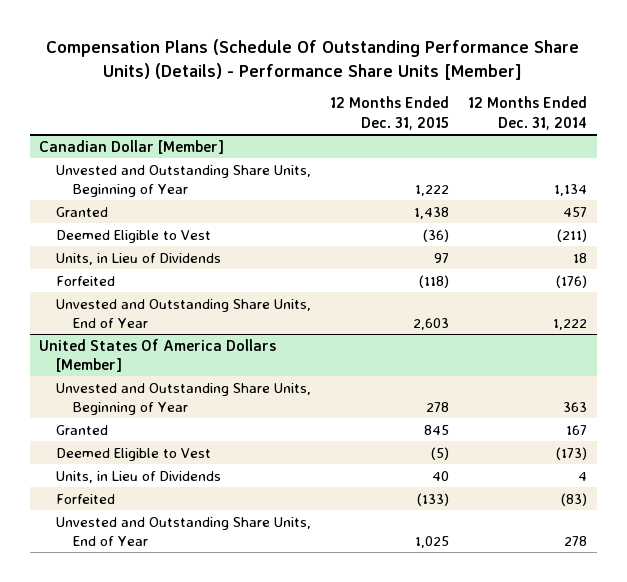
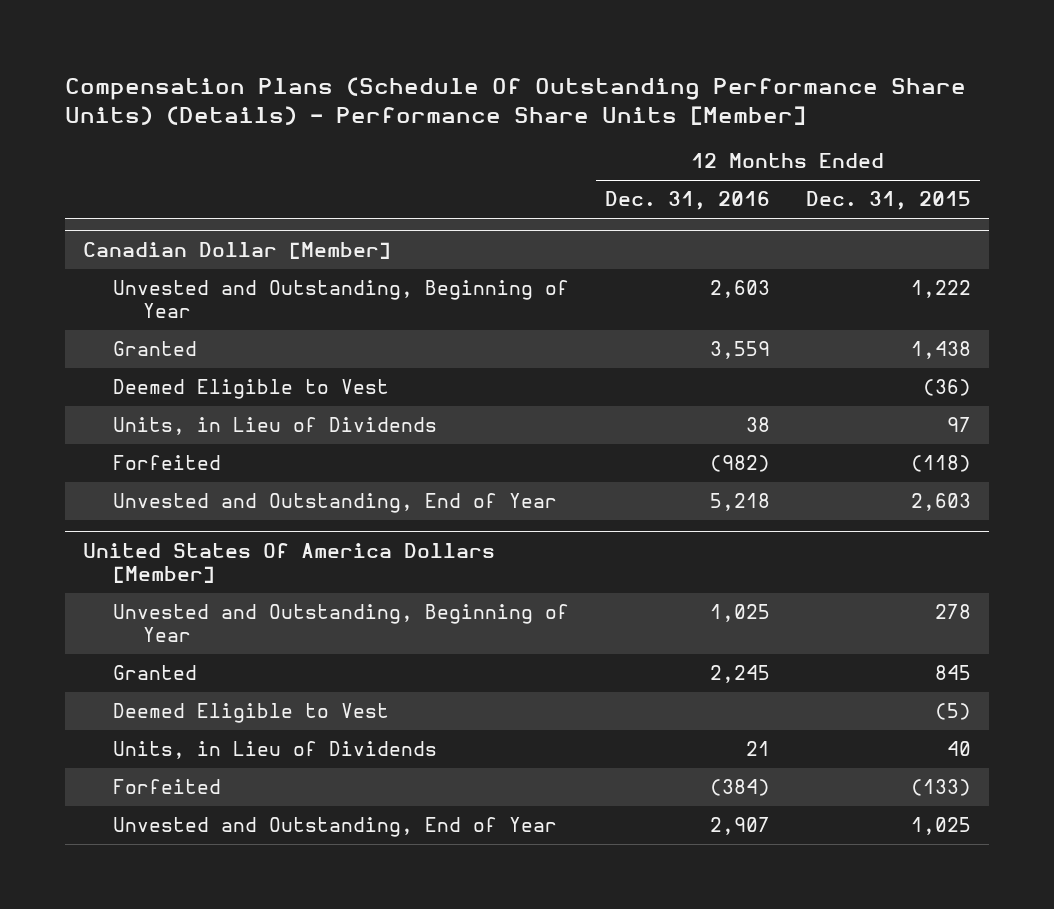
[468,96,588,130] 12 Months Ended Dec. 31, 2014 -> none
none -> [605,191,771,211] Dec. 31, 2016
[56,164,312,197] Unvested and Outstanding Share Units, Beginning of Year -> [112,280,569,319] Unvested and Outstanding, Beginning of Year
[56,298,312,328] Unvested and Outstanding Share Units, End of Year -> [112,493,557,514] Unvested and Outstanding, End of Year
[56,382,312,415] Unvested and Outstanding Share Units, Beginning of Year -> [112,604,569,643] Unvested and Outstanding, Beginning of Year
[56,516,312,546] Unvested and Outstanding Share Units, End of Year -> [112,817,557,838] Unvested and Outstanding, End of Year

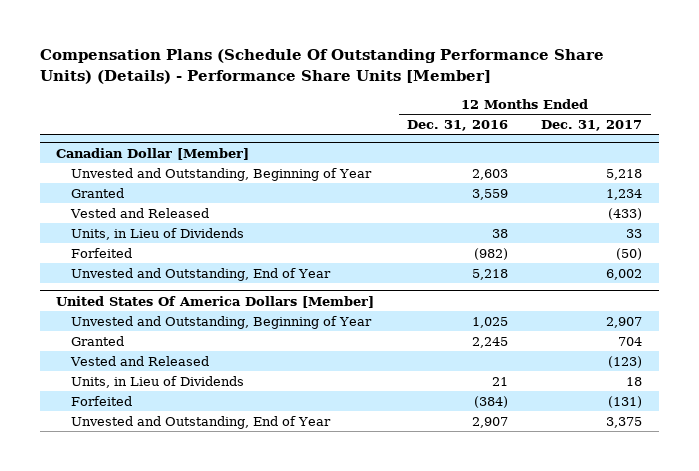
[806,191,972,211] Dec. 31, 2015 -> none
none -> [541,119,643,131] Dec. 31, 2017
[112,379,389,400] Deemed Eligible to Vest -> [69,207,209,218] Vested and Released
[112,703,389,724] Deemed Eligible to Vest -> [69,355,209,366] Vested and Released

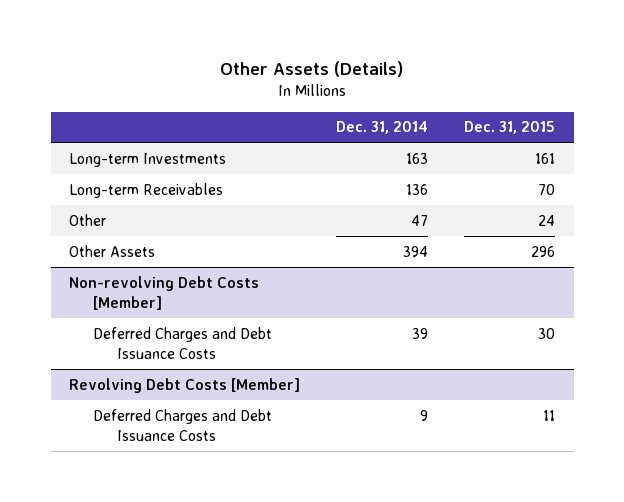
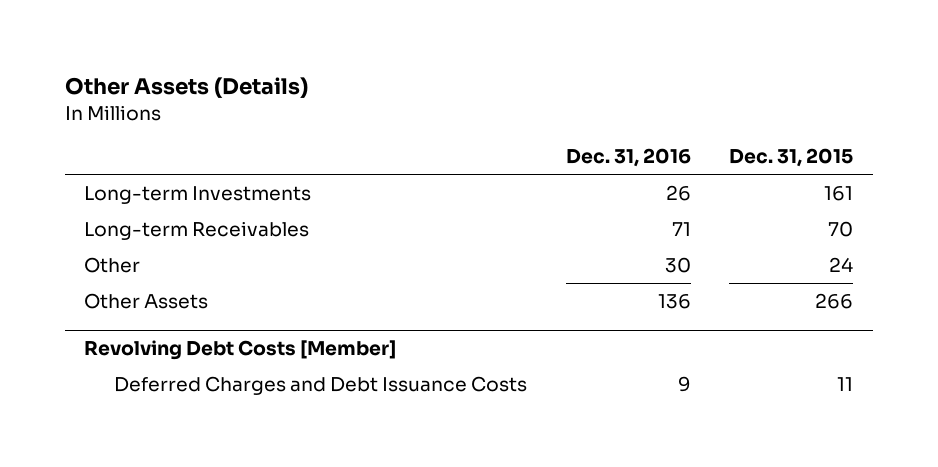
[336,121,429,135] Dec. 31, 2014 -> none
none -> [565,148,691,168] Dec. 31, 2016
[68,275,259,310] Non-revolving Debt Costs [Member] -> none
[93,326,273,359] Deferred Charges and Debt Issuance Costs -> none
[531,245,556,257] 296 -> [815,292,854,309] 266

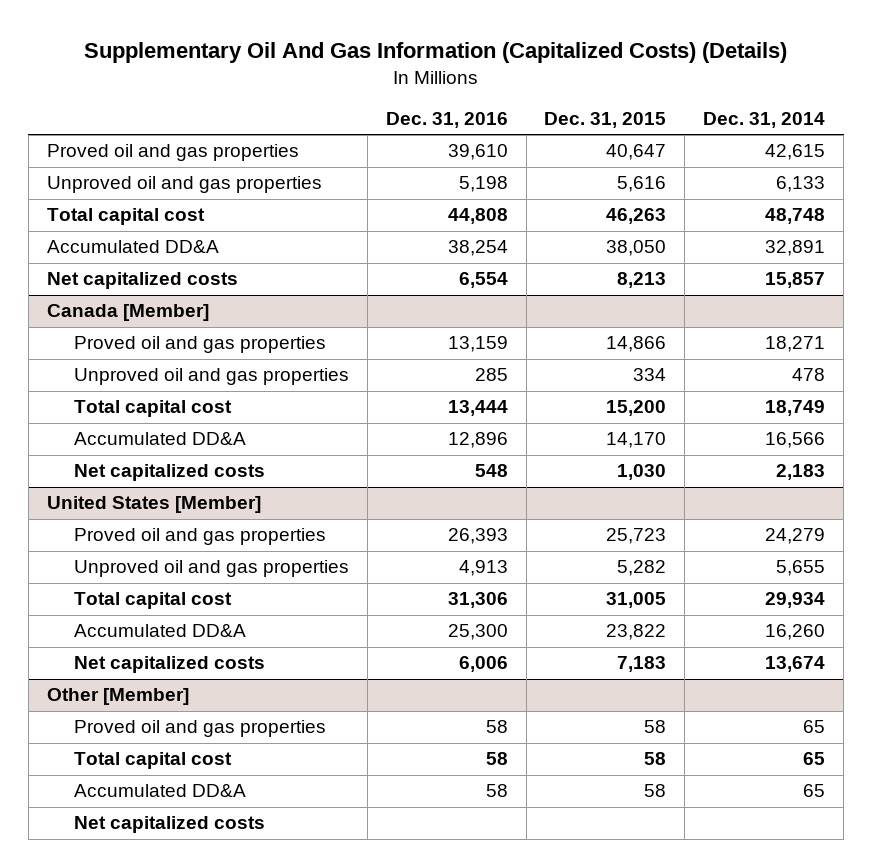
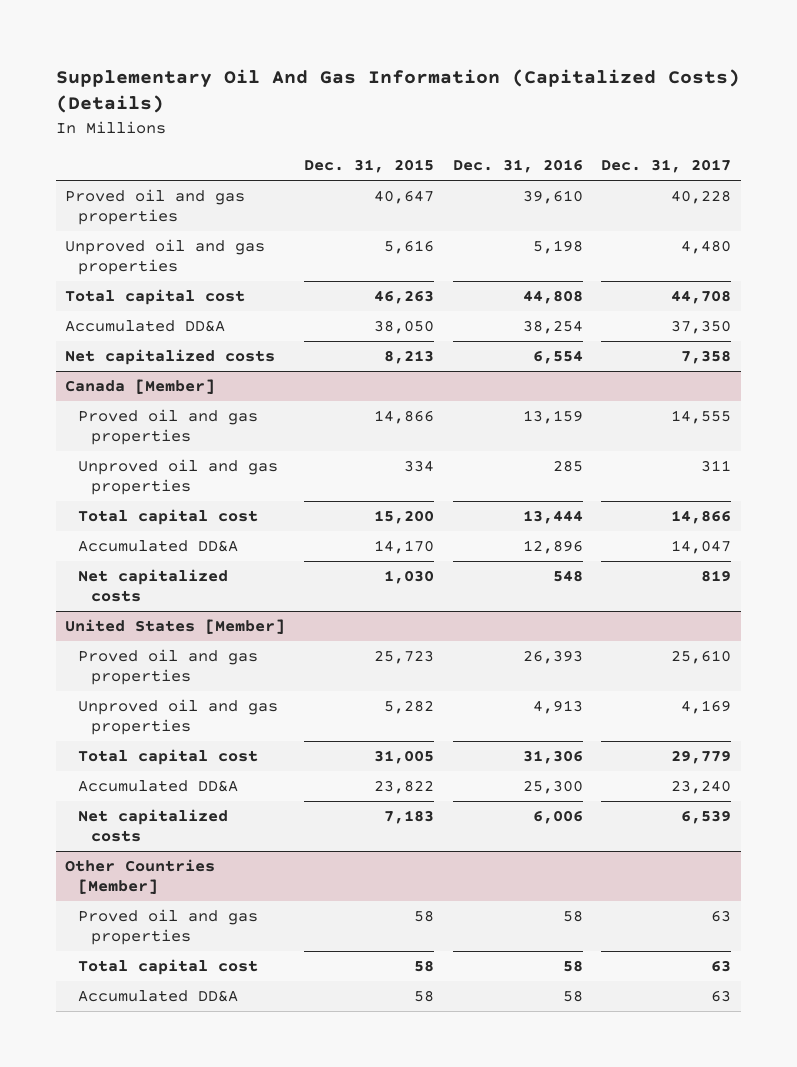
[703,112,826,129] Dec. 31, 2014 -> none
none -> [601,159,732,174] Dec. 31, 2017
[46,688,189,706] Other [Member] -> [65,859,216,895] Other Countries [Member]
[73,816,265,834] Net capitalized costs -> none

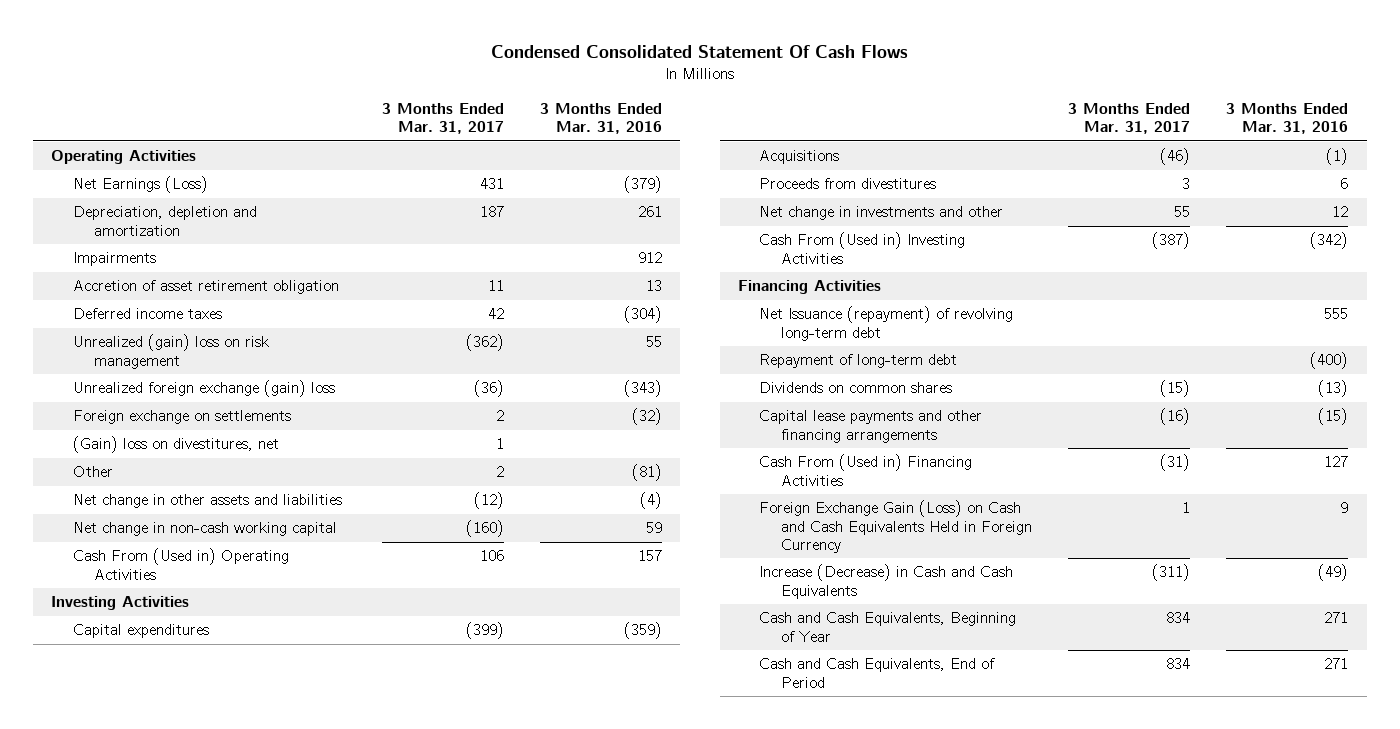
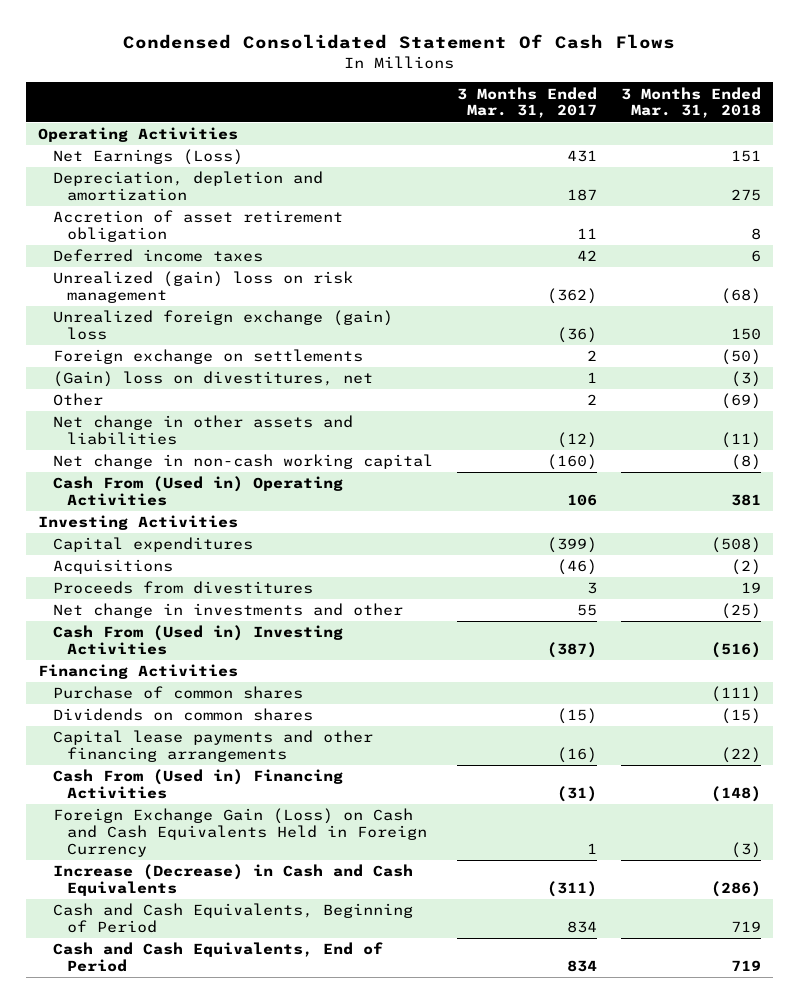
[539,103,662,135] 3 Months Ended Mar. 31, 2016 -> none
none -> [620,86,761,119] 3 Months Ended Mar. 31, 2018
[72,252,156,267] Impairments -> none
[759,306,1014,341] Net Issuance (repayment) of revolving long-term debt -> none
[759,354,958,369] Repayment of long-term debt -> none
none -> [52,686,303,700] Purchase of common shares
[759,612,1017,642] Cash and Cash Equivalents, Beginning of Year -> [52,903,413,934] Cash and Cash Equivalents, Beginning of Period

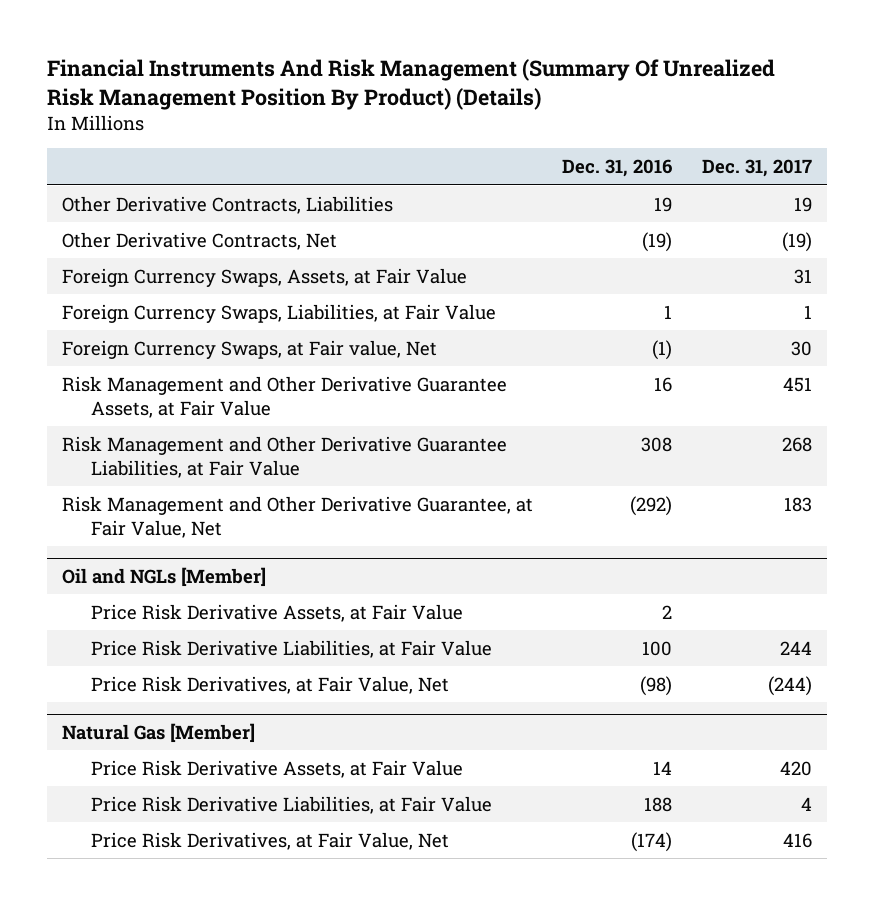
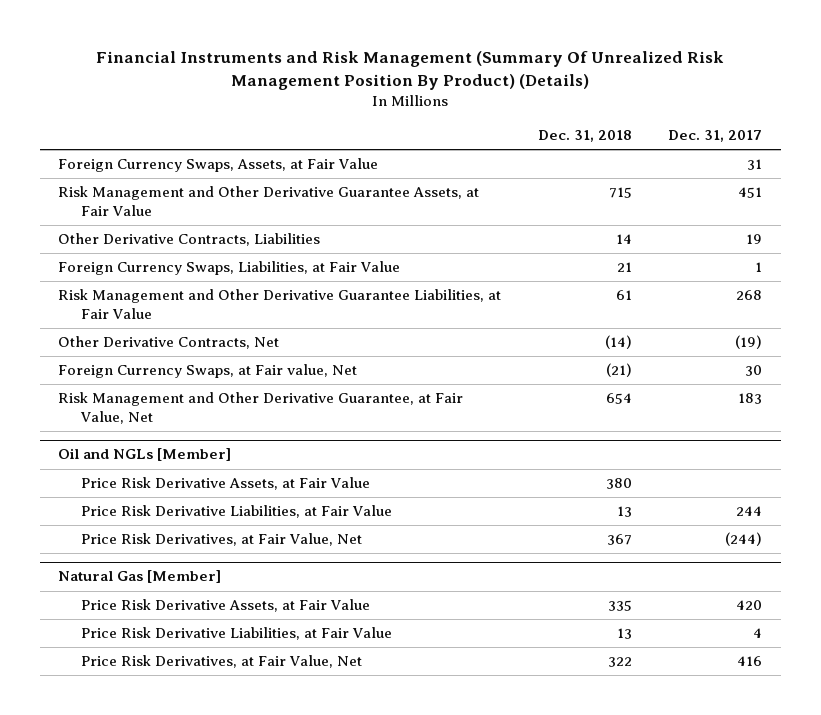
[46,58,775,110] Financial Instruments And Risk Management (Summary Of Unrealized Risk Management Position By Product) (Details) -> [96,51,725,91] Financial Instruments and Risk Management (Summary Of Unrealized Risk Management Position By Product) (Details)
[562,159,673,178] Dec. 31, 2016 -> none
none -> [537,130,632,143] Dec. 31, 2018
[61,195,393,214] Other Derivative Contracts, Liabilities -> [58,233,321,247] Other Derivative Contracts, Liabilities
[61,303,496,323] Foreign Currency Swaps, Liabilities, at Fair Value -> [58,261,401,276] Foreign Currency Swaps, Liabilities, at Fair Value
[61,231,337,250] Other Derivative Contracts, Net -> [58,336,280,350] Other Derivative Contracts, Net
[61,339,437,359] Foreign Currency Swaps, at Fair value, Net -> [58,364,358,379] Foreign Currency Swaps, at Fair value, Net

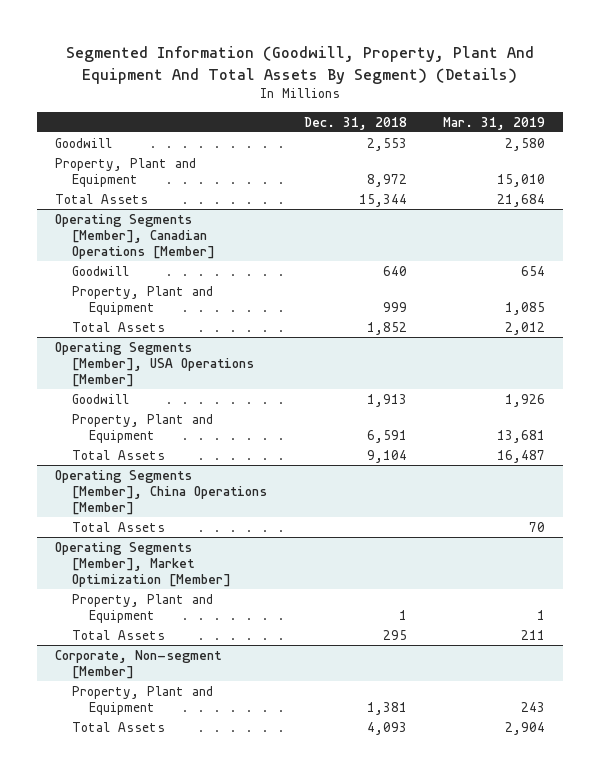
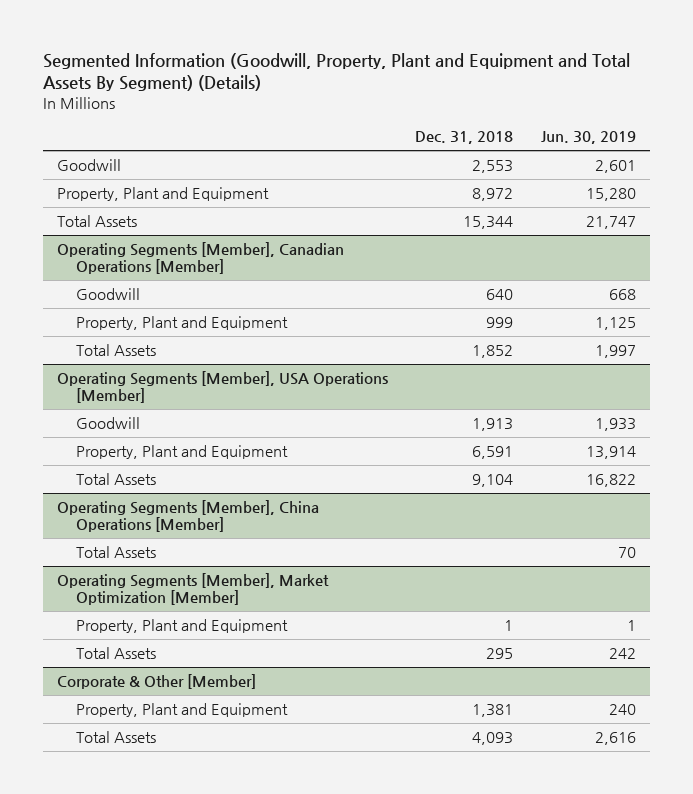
[66,46,535,84] Segmented Information (Goodwill, Property, Plant And Equipment And Total Assets By Segment) (Details) -> [43,52,631,92] Segmented Information (Goodwill, Property, Plant and Equipment and Total Assets By Segment) (Details)
[443,116,546,130] Mar. 31, 2019 -> none
none -> [540,131,636,145] Jun. 30, 2019
[55,649,223,679] Corporate, Non-segment [Member] -> [56,673,256,689] Corporate & Other [Member]

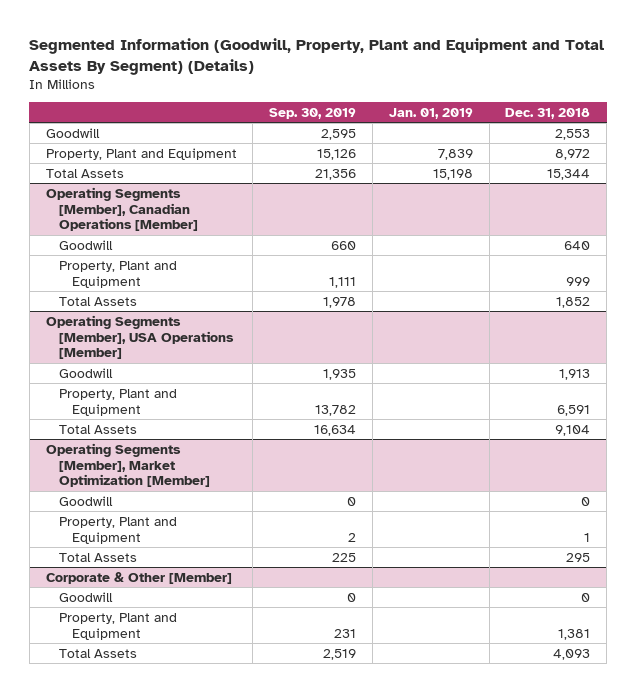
[540,131,636,145] Jun. 30, 2019 -> none
none -> [269,107,357,119] Sep. 30, 2019
none -> [388,107,473,119] Jan. 01, 2019
[56,499,319,533] Operating Segments [Member], China Operations [Member] -> none
[75,545,156,558] Total Assets -> none
none -> [58,495,113,506] Goodwill
none -> [58,591,113,602] Goodwill

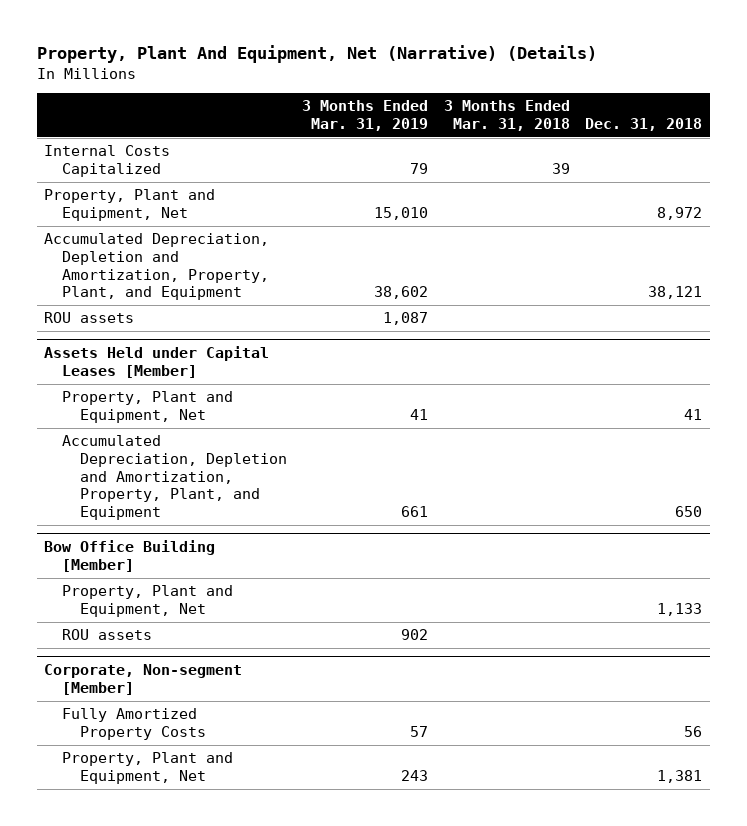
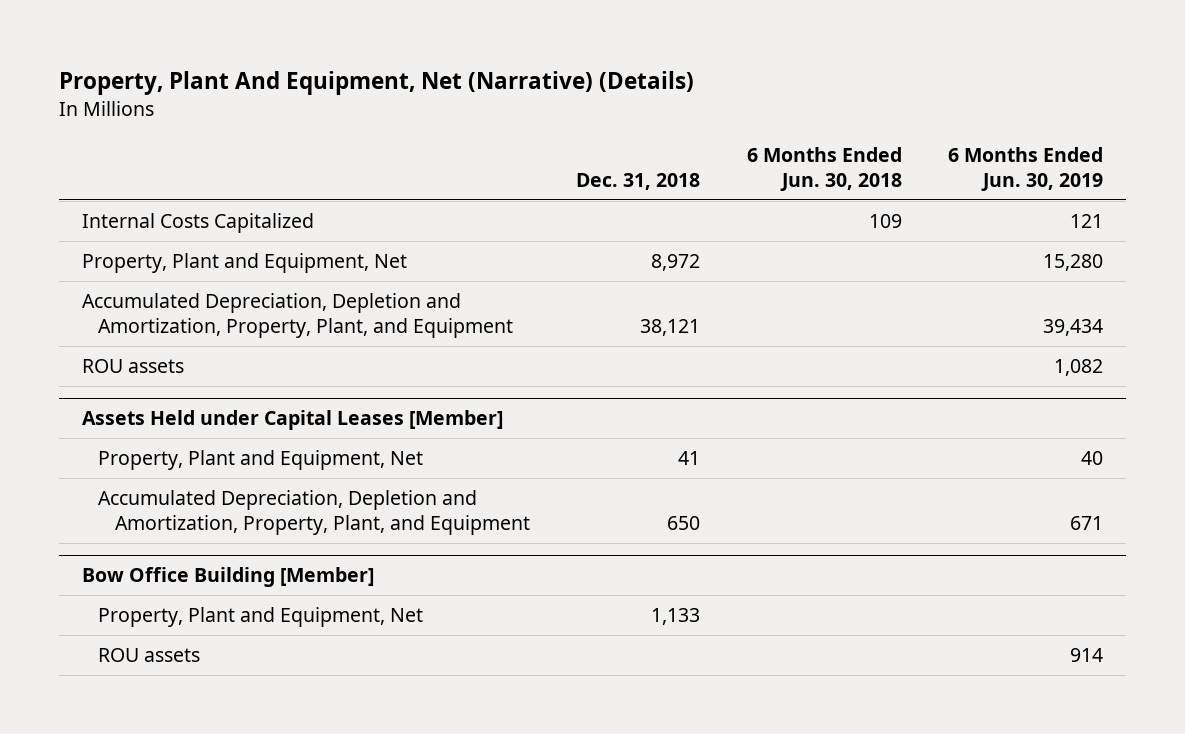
[302,100,429,132] 3 Months Ended Mar. 31, 2019 -> none
[443,100,570,132] 3 Months Ended Mar. 31, 2018 -> none
none -> [746,147,902,191] 6 Months Ended Jun. 30, 2018
none -> [947,147,1103,191] 6 Months Ended Jun. 30, 2019
[44,664,243,695] Corporate, Non-segment [Member] -> none
[62,708,206,741] Fully Amortized Property Costs -> none
[62,752,234,785] Property, Plant and Equipment, Net -> none

